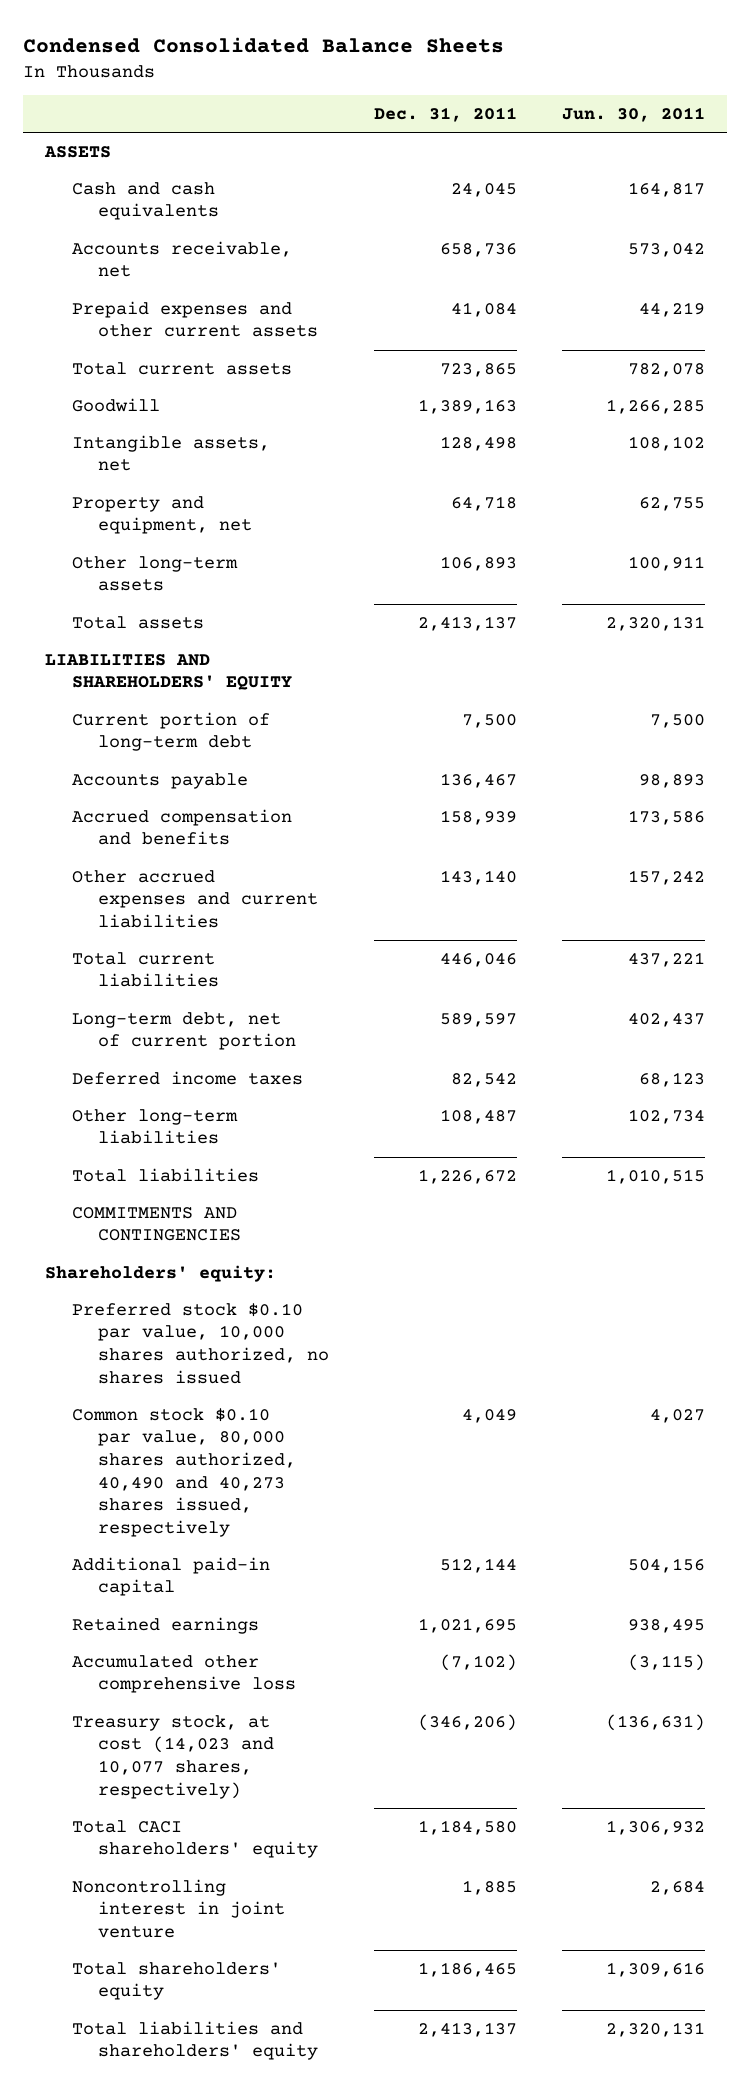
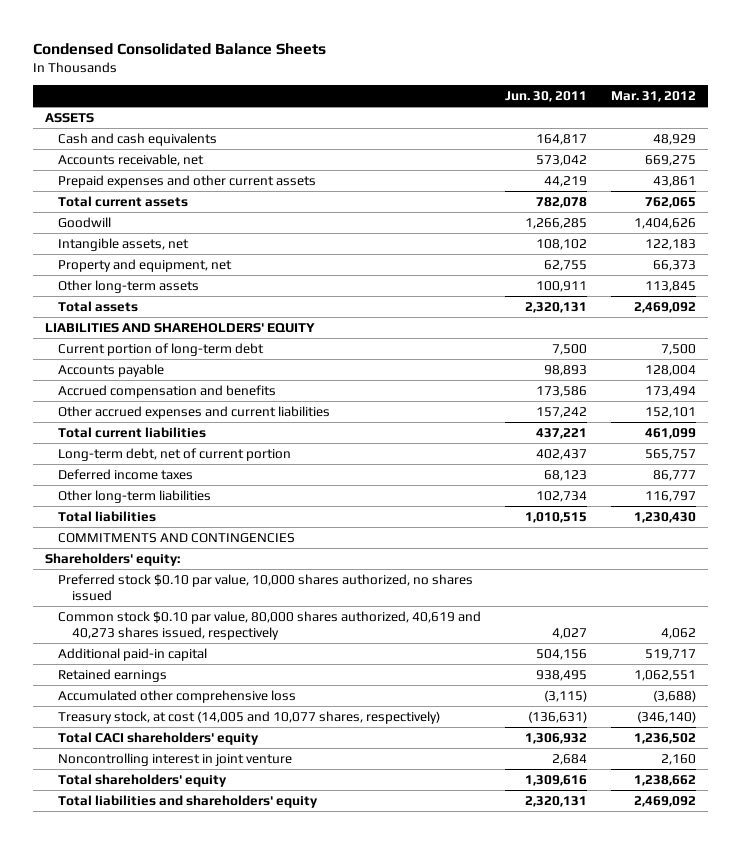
[373,107,517,123] Dec. 31, 2011 -> none
none -> [611,91,697,103] Mar. 31, 2012
[71,1407,297,1537] Common stock $0.10 par value, 80,000 shares authorized, 40,490 and 40,273 shares issued, respectively -> [58,610,482,640] Common stock $0.10 par value, 80,000 shares authorized, 40,619 and 40,273 shares issued, respectively
[71,1714,275,1799] Treasury stock, at cost (14,023 and 10,077 shares, respectively) -> [58,710,441,724] Treasury stock, at cost (14,005 and 10,077 shares, respectively)

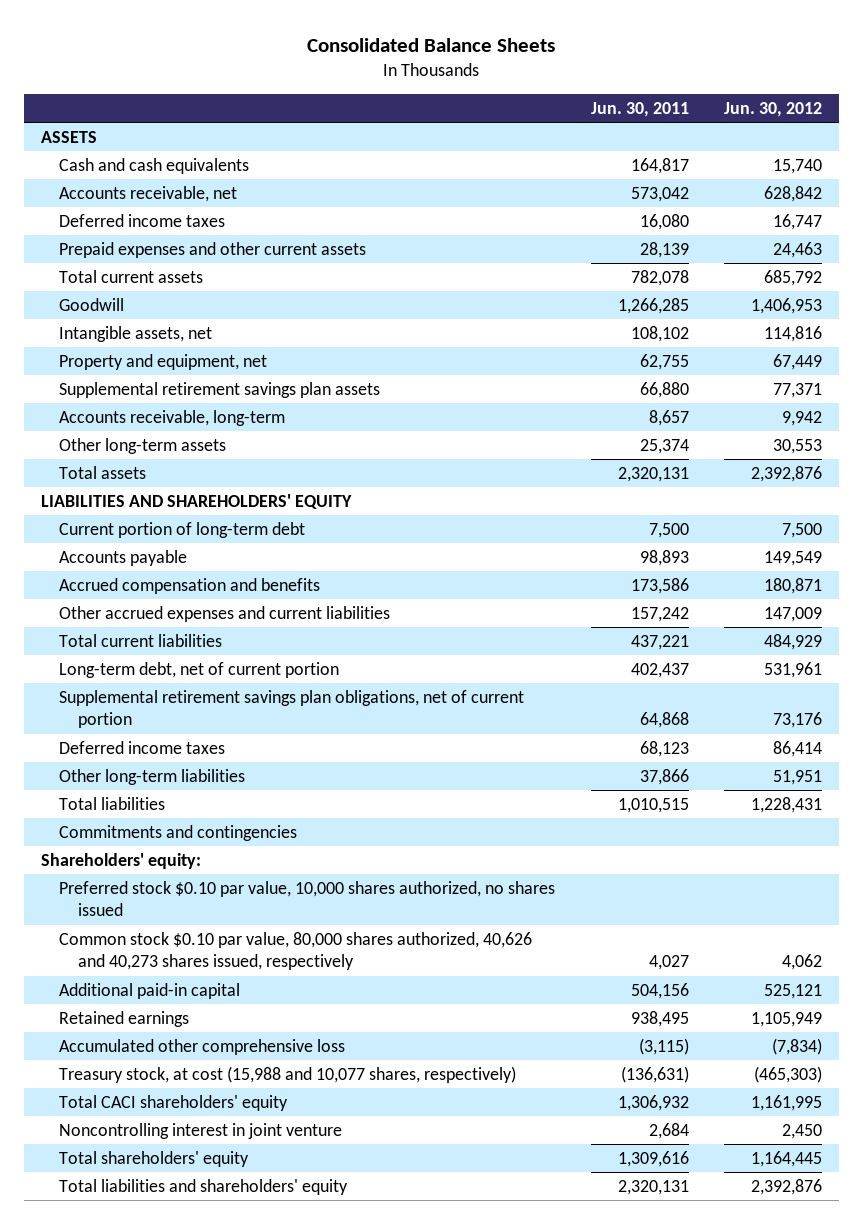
[32,42,326,55] Condensed Consolidated Balance Sheets -> [307,37,556,52] Consolidated Balance Sheets
[611,91,697,103] Mar. 31, 2012 -> none
none -> [723,102,822,118] Jun. 30, 2012
none -> [59,214,226,228] Deferred income taxes
[544,175,588,187] 44,219 -> [639,242,689,259] 28,139
none -> [59,382,381,399] Supplemental retirement savings plan assets
none -> [59,410,286,427] Accounts receivable, long-term
[536,280,588,292] 100,911 -> [639,439,689,455] 25,374
none -> [59,690,525,729] Supplemental retirement savings plan obligations, net of current portion
[536,490,588,502] 102,734 -> [639,769,689,786] 37,866
[58,532,296,543] COMMITMENTS AND CONTINGENCIES -> [59,825,298,842] Commitments and contingencies
[58,610,482,640] Common stock $0.10 par value, 80,000 shares authorized, 40,619 and 40,273 shares issued, respectively -> [59,932,533,971] Common stock $0.10 par value, 80,000 shares authorized, 40,626 and 40,273 shares issued, respectively
[58,710,441,724] Treasury stock, at cost (14,005 and 10,077 shares, respectively) -> [59,1066,517,1084] Treasury stock, at cost (15,988 and 10,077 shares, respectively)

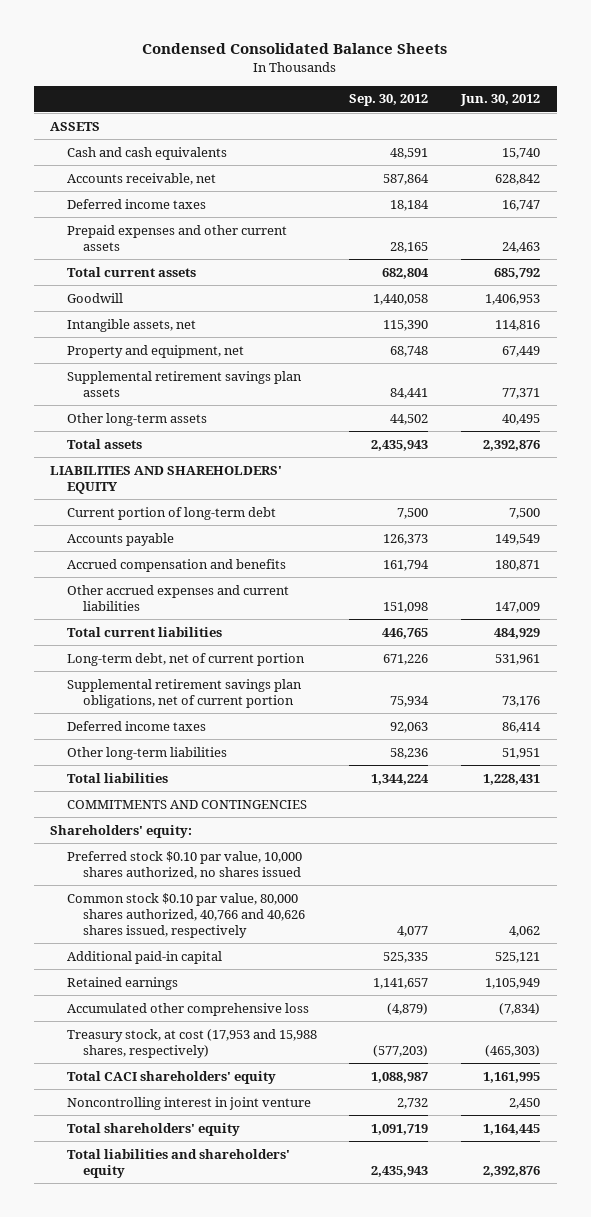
[307,37,556,52] Consolidated Balance Sheets -> [142,43,448,55] Condensed Consolidated Balance Sheets
[590,102,689,118] Jun. 30, 2011 -> none
none -> [349,94,429,107] Sep. 30, 2012
[59,410,286,427] Accounts receivable, long-term -> none
[772,439,822,455] 30,553 -> [502,413,541,425] 40,495
[59,825,298,842] Commitments and contingencies -> [66,799,307,809] COMMITMENTS AND CONTINGENCIES
[59,932,533,971] Common stock $0.10 par value, 80,000 shares authorized, 40,626 and 40,273 shares issued, respectively -> [66,892,305,939] Common stock $0.10 par value, 80,000 shares authorized, 40,766 and 40,626 shares issued, respectively
[59,1066,517,1084] Treasury stock, at cost (15,988 and 10,077 shares, respectively) -> [66,1028,317,1058] Treasury stock, at cost (17,953 and 15,988 shares, respectively)

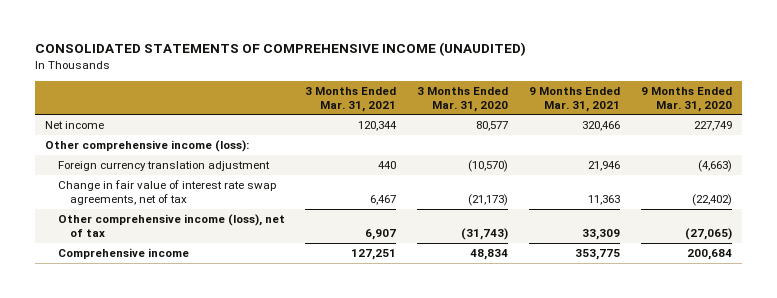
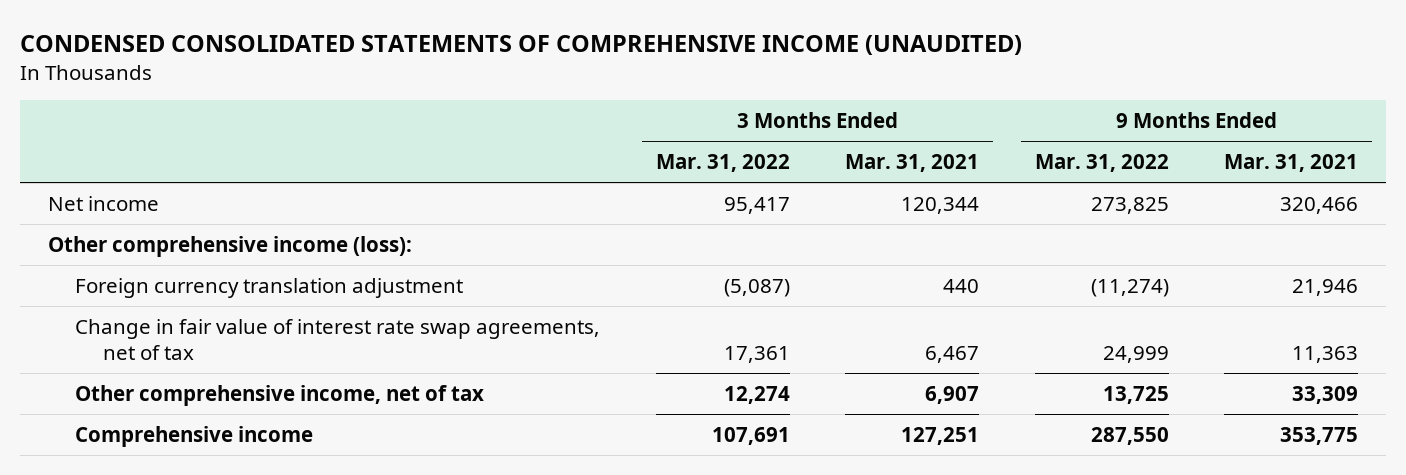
[34,41,526,56] CONSOLIDATED STATEMENTS OF COMPREHENSIVE INCOME (UNAUDITED) -> [19,34,1022,55] CONDENSED CONSOLIDATED STATEMENTS OF COMPREHENSIVE INCOME (UNAUDITED)
[417,86,509,112] 3 Months Ended Mar. 31, 2020 -> none
[640,86,732,112] 9 Months Ended Mar. 31, 2020 -> none
none -> [655,154,790,173] Mar. 31, 2022
none -> [1034,154,1169,173] Mar. 31, 2022
[57,214,285,238] Other comprehensive income (loss), net of tax -> [75,384,485,406] Other comprehensive income, net of tax

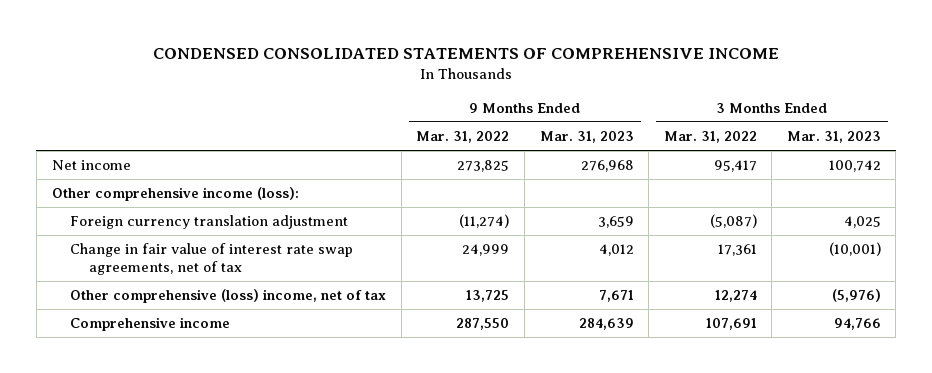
[19,34,1022,55] CONDENSED CONSOLIDATED STATEMENTS OF COMPREHENSIVE INCOME (UNAUDITED) -> [153,48,780,60] CONDENSED CONSOLIDATED STATEMENTS OF COMPREHENSIVE INCOME
[845,154,980,173] Mar. 31, 2021 -> none
[1224,154,1359,173] Mar. 31, 2021 -> none
none -> [539,131,634,144] Mar. 31, 2023
none -> [786,131,881,144] Mar. 31, 2023
[75,384,485,406] Other comprehensive income, net of tax -> [70,289,387,304] Other comprehensive (loss) income, net of tax

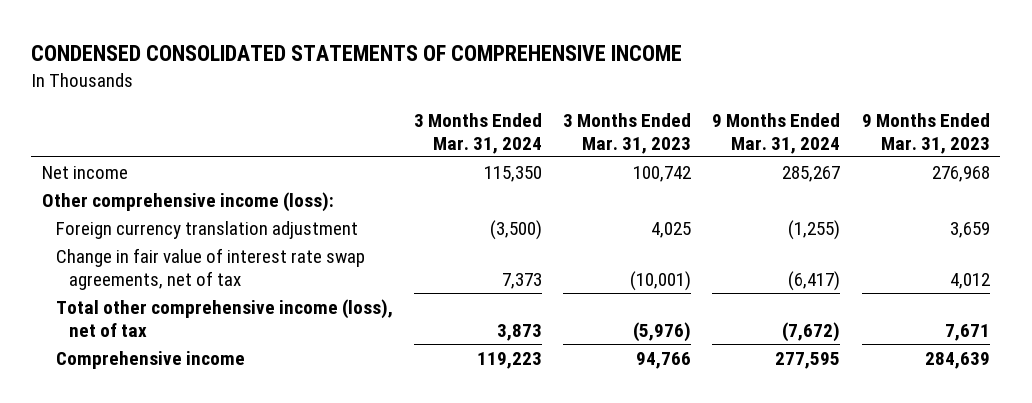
[416,131,510,144] Mar. 31, 2022 -> none
[663,131,757,144] Mar. 31, 2022 -> none
none -> [413,112,542,154] 3 Months Ended Mar. 31, 2024
none -> [712,112,841,154] 9 Months Ended Mar. 31, 2024
[70,289,387,304] Other comprehensive (loss) income, net of tax -> [55,298,393,337] Total other comprehensive income (loss), net of tax

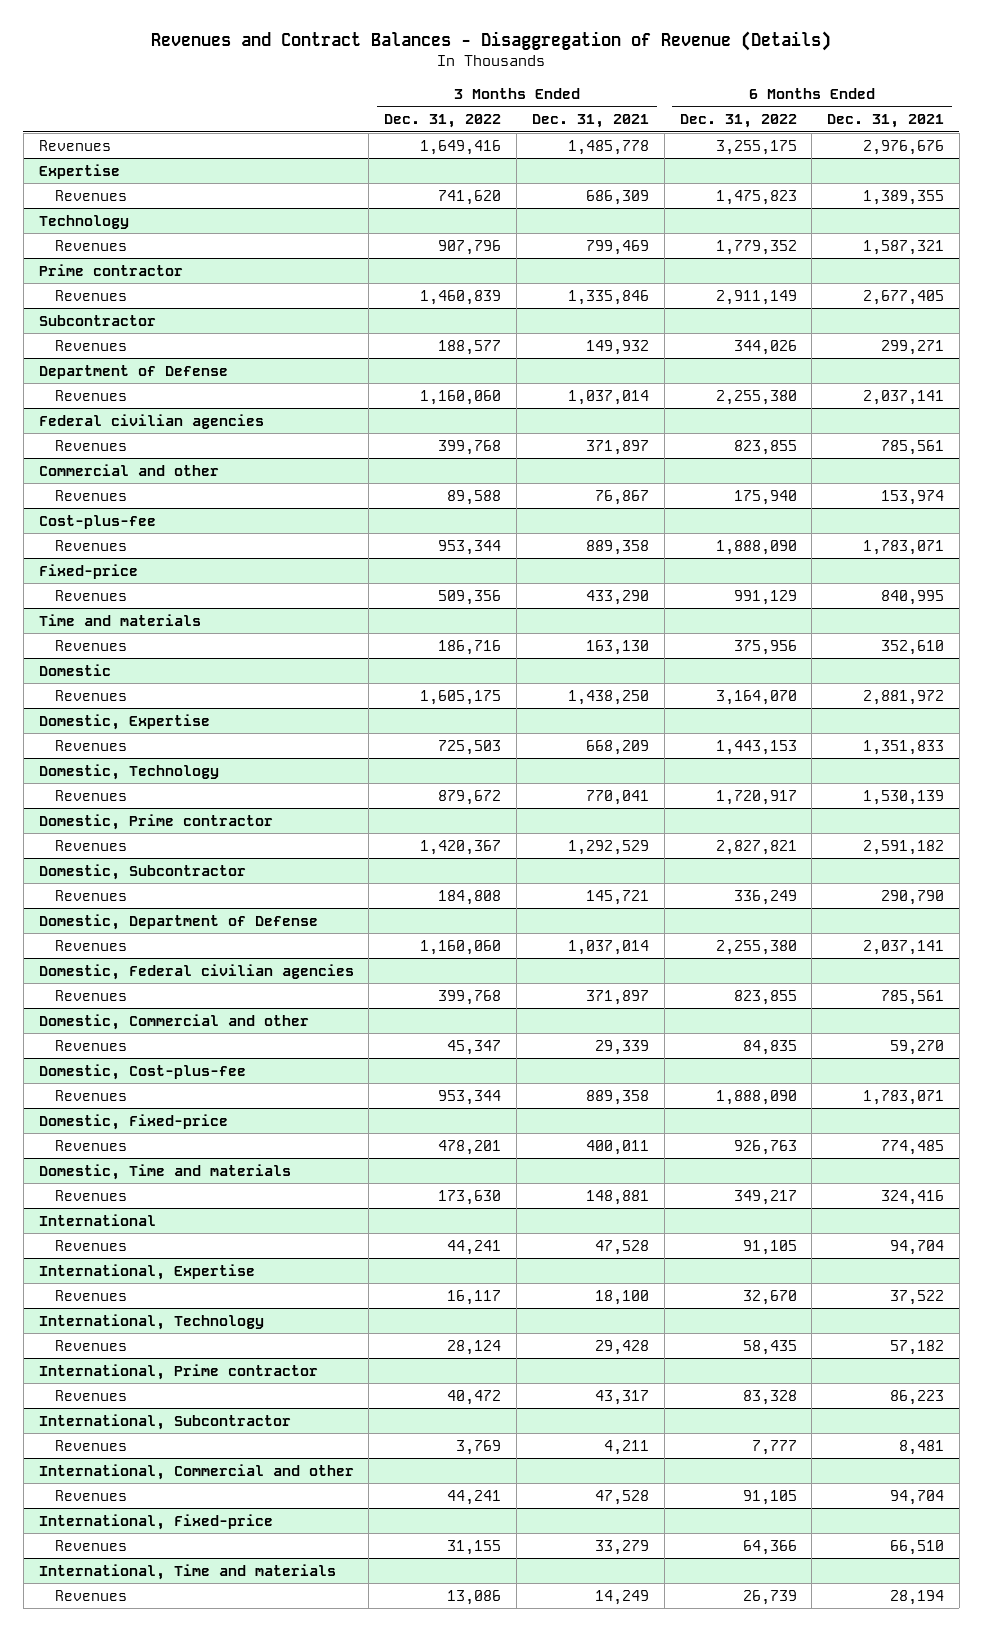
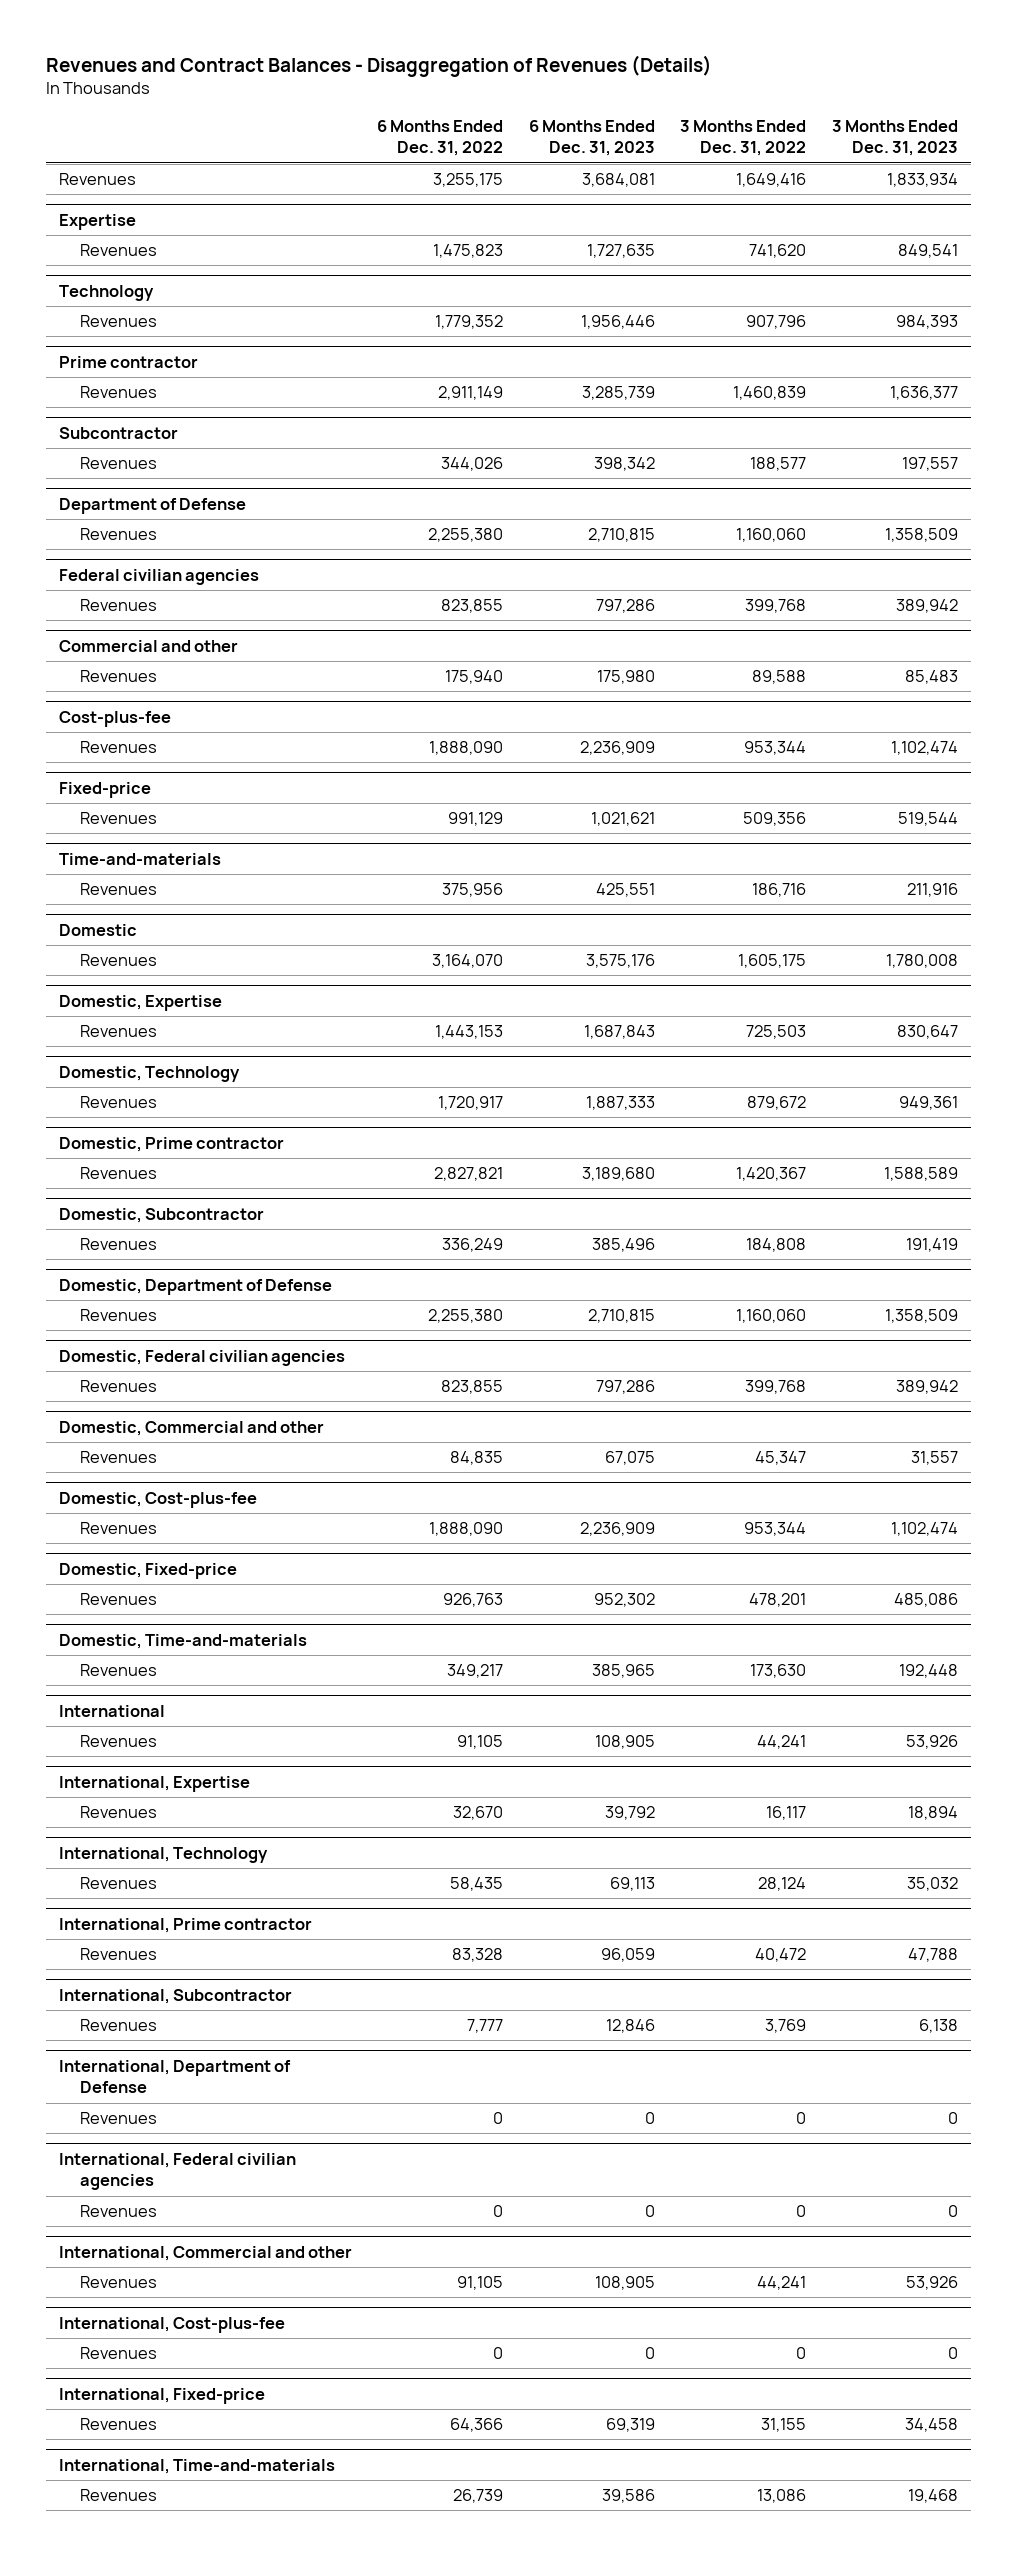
[151,31,832,52] Revenues and Contract Balances - Disaggregation of Revenue (Details) -> [45,54,712,77] Revenues and Contract Balances - Disaggregation of Revenues (Details)
[531,113,649,128] Dec. 31, 2021 -> none
[827,113,945,128] Dec. 31, 2021 -> none
none -> [528,120,655,157] 6 Months Ended Dec. 31, 2023
none -> [831,120,958,157] 3 Months Ended Dec. 31, 2023
[38,613,201,626] Time and materials -> [58,852,221,865] Time-and-materials
[38,1163,291,1180] Domestic, Time and materials -> [58,1633,307,1649] Domestic, Time-and-materials
none -> [58,2059,291,2094] International, Department of Defense
none -> [80,2112,158,2125] Revenues
none -> [58,2152,296,2191] International, Federal civilian agencies
none -> [80,2205,158,2218] Revenues
none -> [58,2316,285,2333] International, Cost-plus-fee
none -> [80,2347,158,2360] Revenues
[38,1563,336,1580] International, Time and materials -> [58,2458,335,2474] International, Time-and-materials

